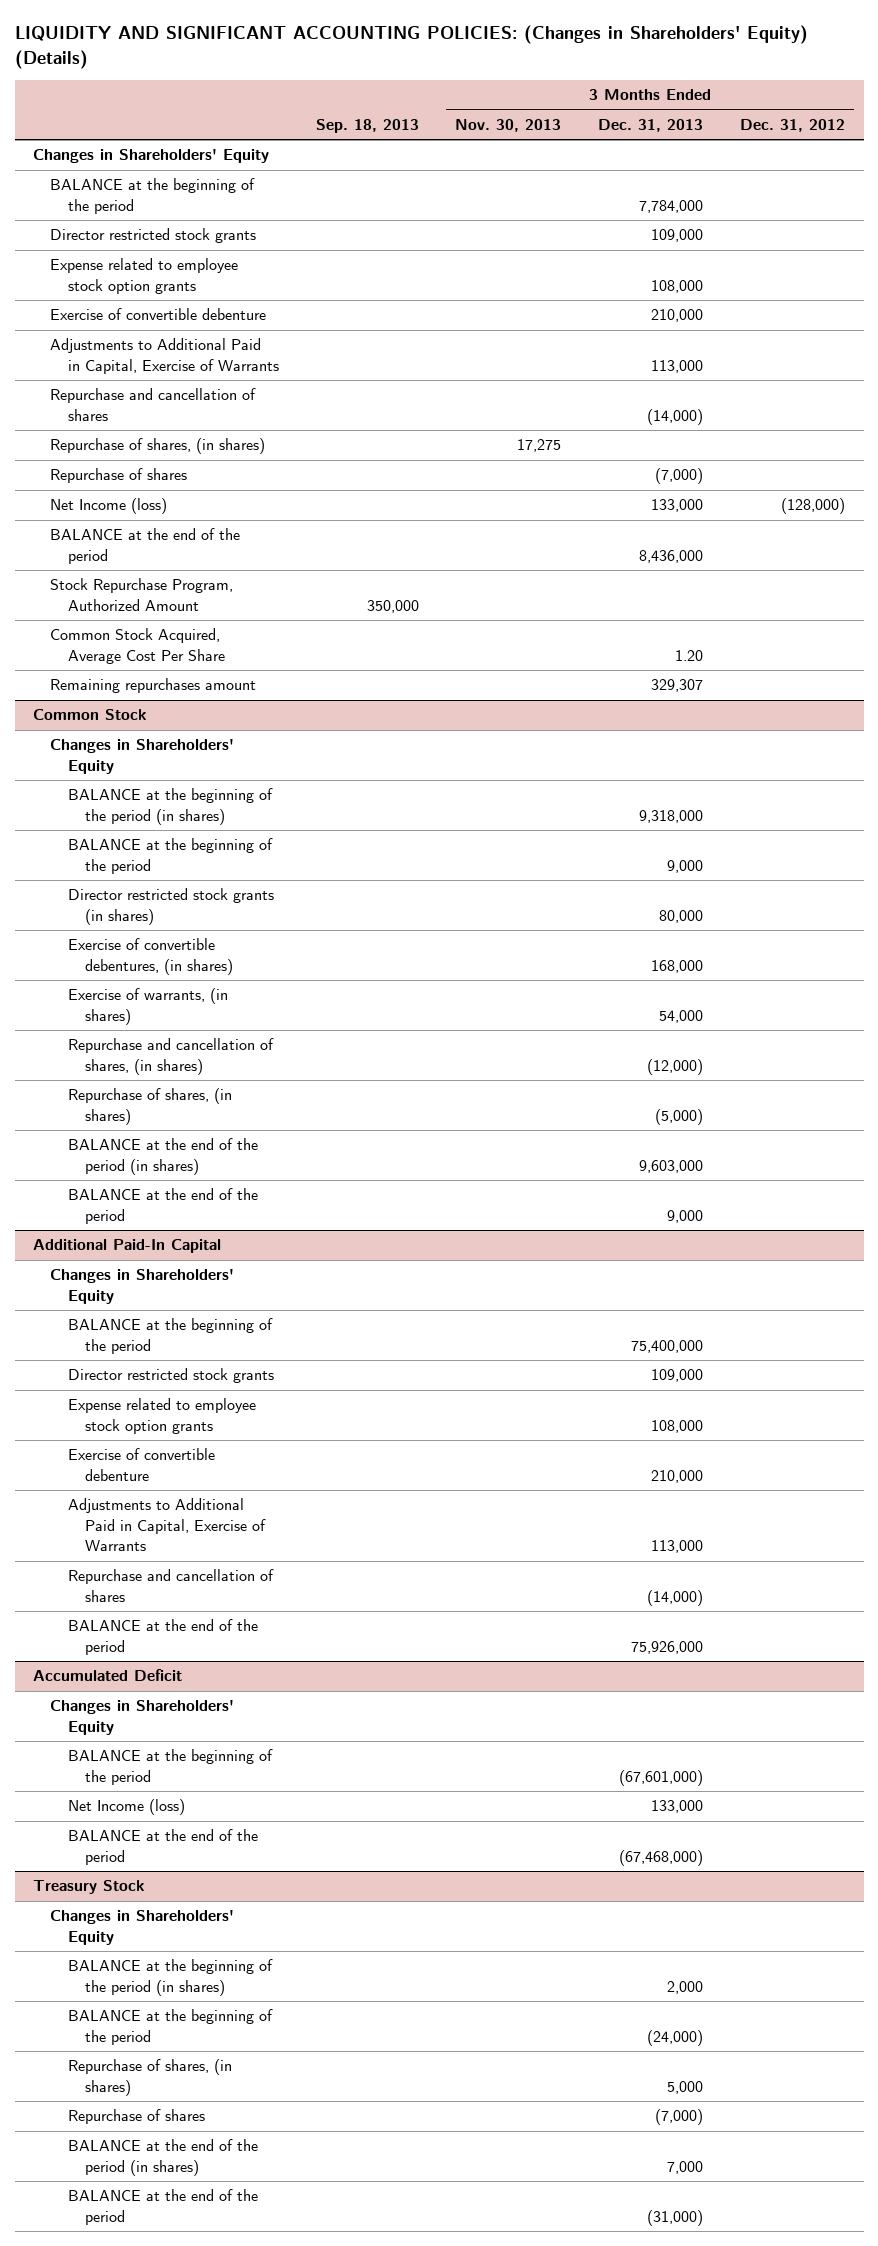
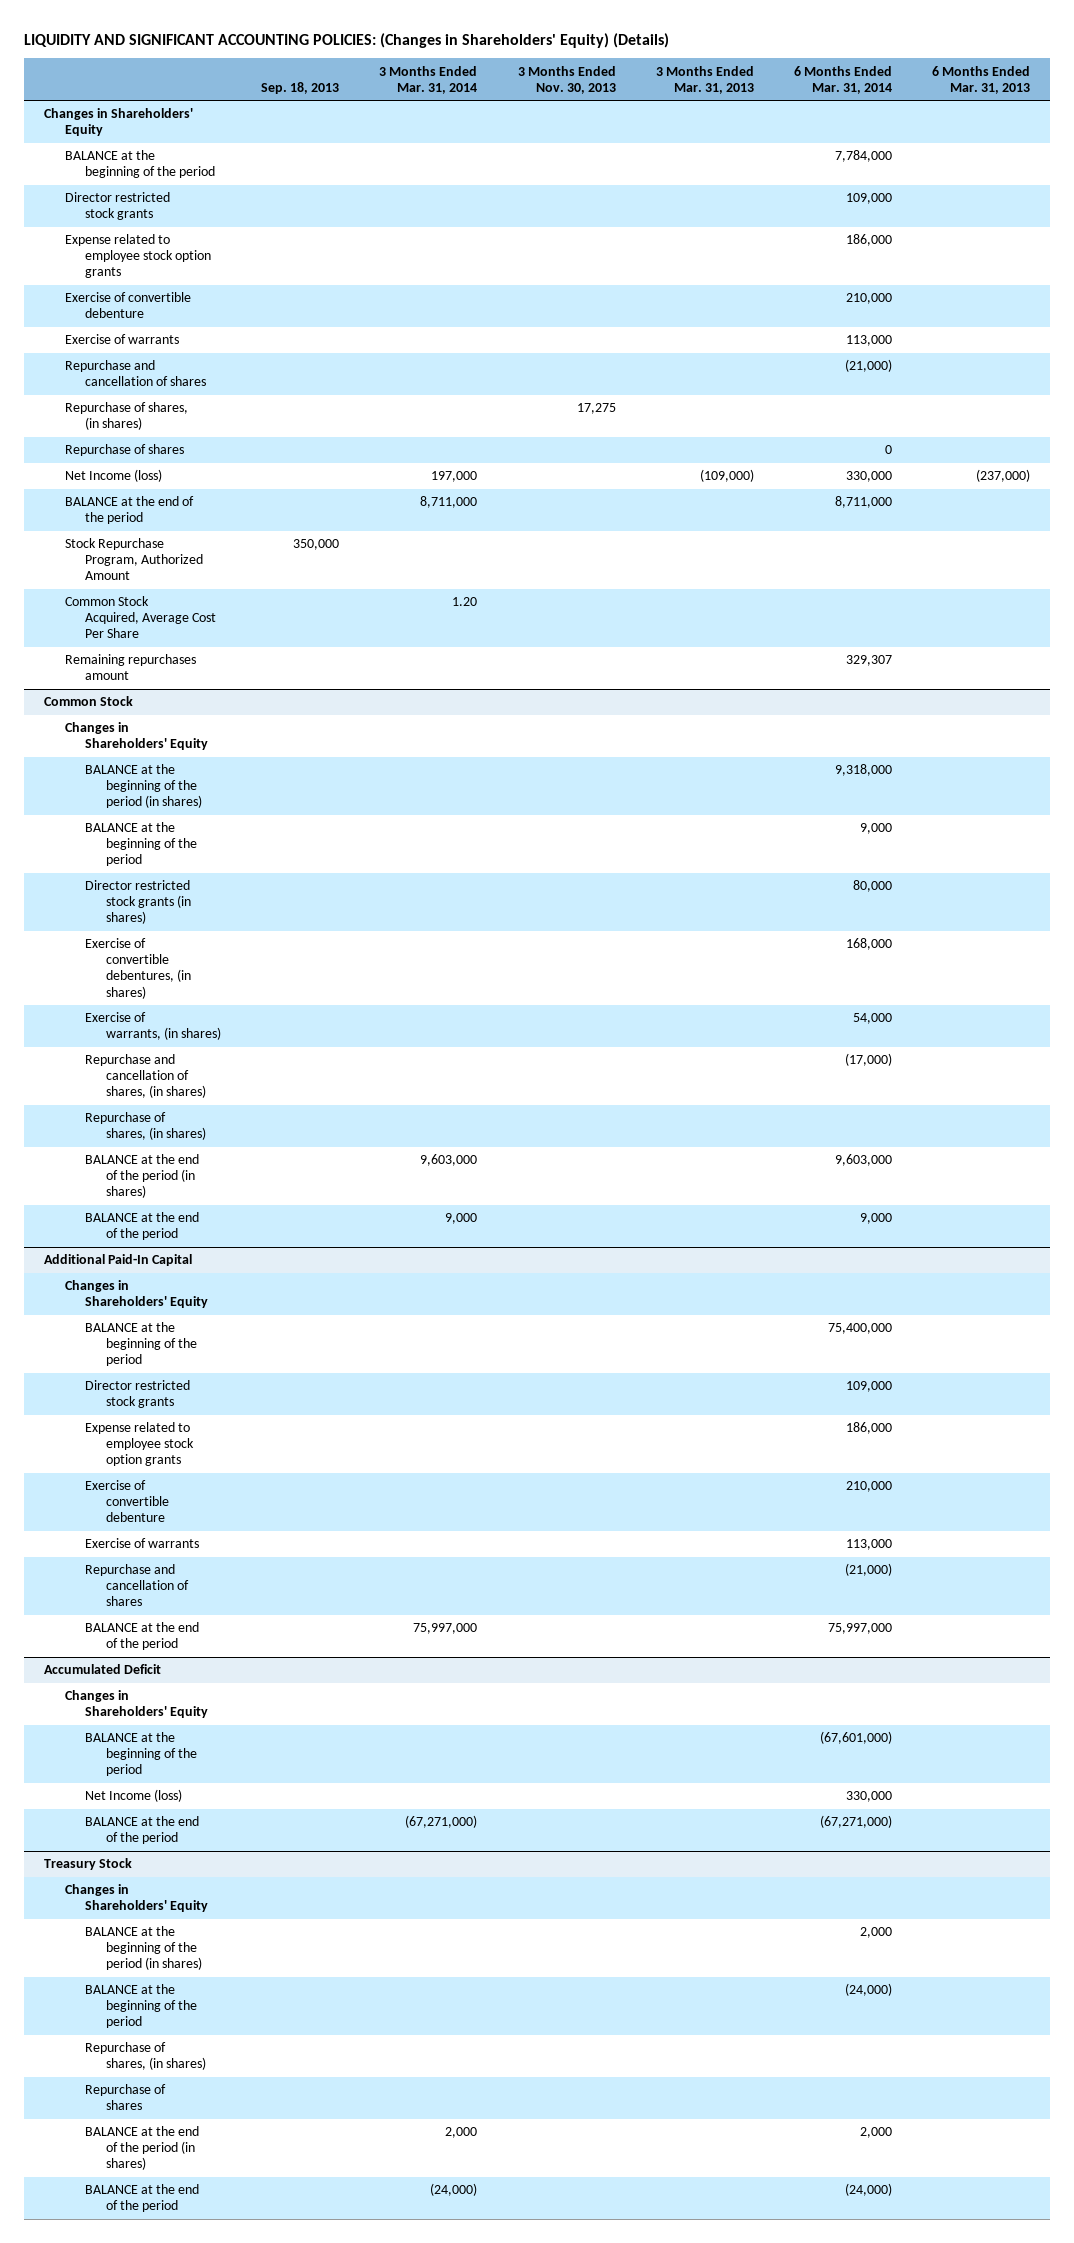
[598,118,704,132] Dec. 31, 2013 -> none
[740,118,846,132] Dec. 31, 2012 -> none
none -> [379,65,478,94] 3 Months Ended Mar. 31, 2014
none -> [655,65,754,94] 3 Months Ended Mar. 31, 2013
none -> [794,65,893,94] 6 Months Ended Mar. 31, 2014
none -> [932,65,1031,94] 6 Months Ended Mar. 31, 2013
[50,338,279,374] Adjustments to Additional Paid in Capital, Exercise of Warrants -> [64,334,179,345] Exercise of warrants
[67,1498,266,1552] Adjustments to Additional Paid in Capital, Exercise of Warrants -> [85,1538,200,1549] Exercise of warrants

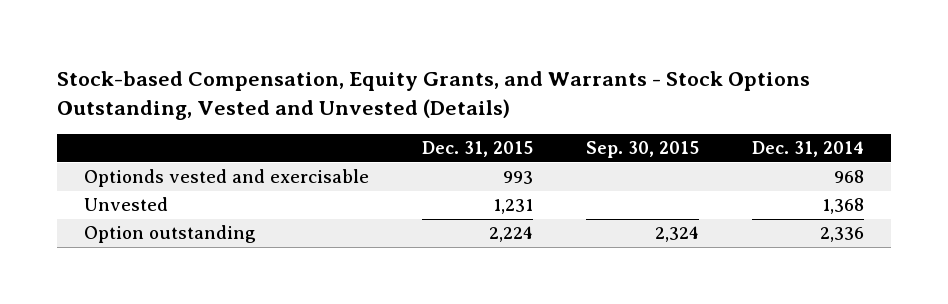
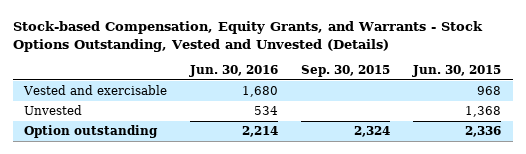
[421,141,533,158] Dec. 31, 2015 -> none
[751,141,864,158] Dec. 31, 2014 -> none
none -> [189,65,279,78] Jun. 30, 2016
none -> [412,65,502,78] Jun. 30, 2015
[83,169,369,188] Optionds vested and exercisable -> [23,85,168,96] Vested and exercisable

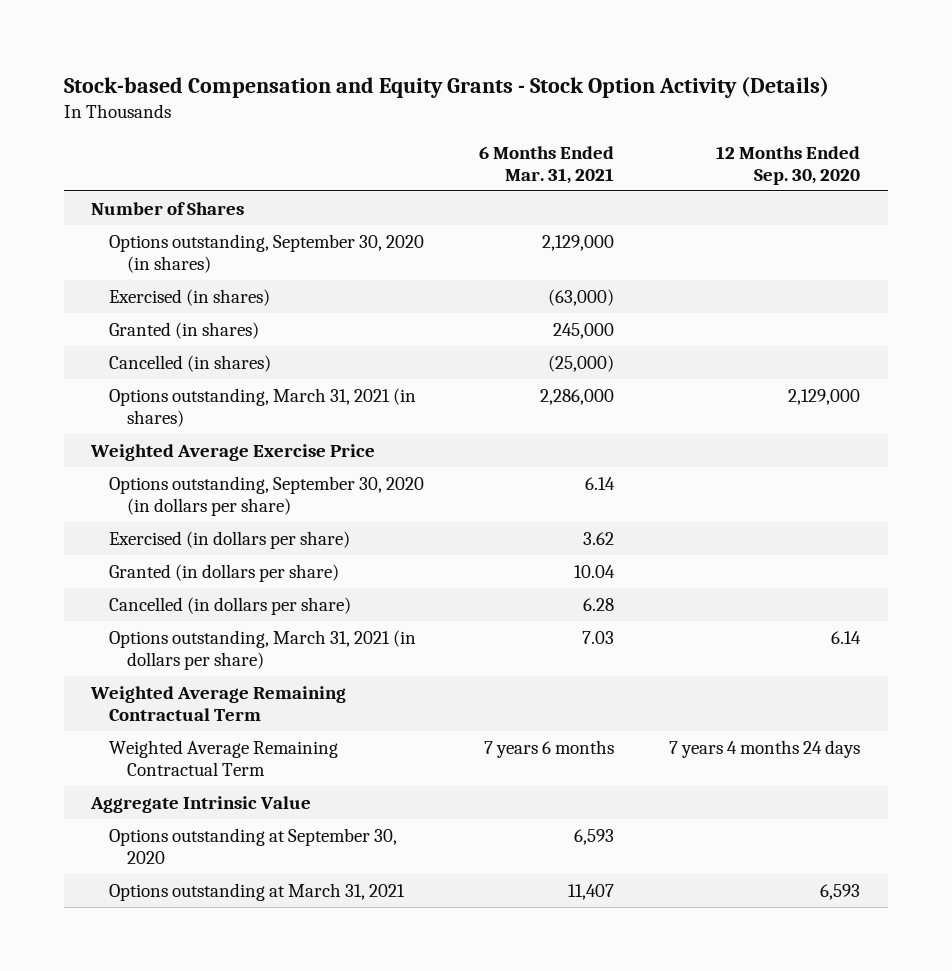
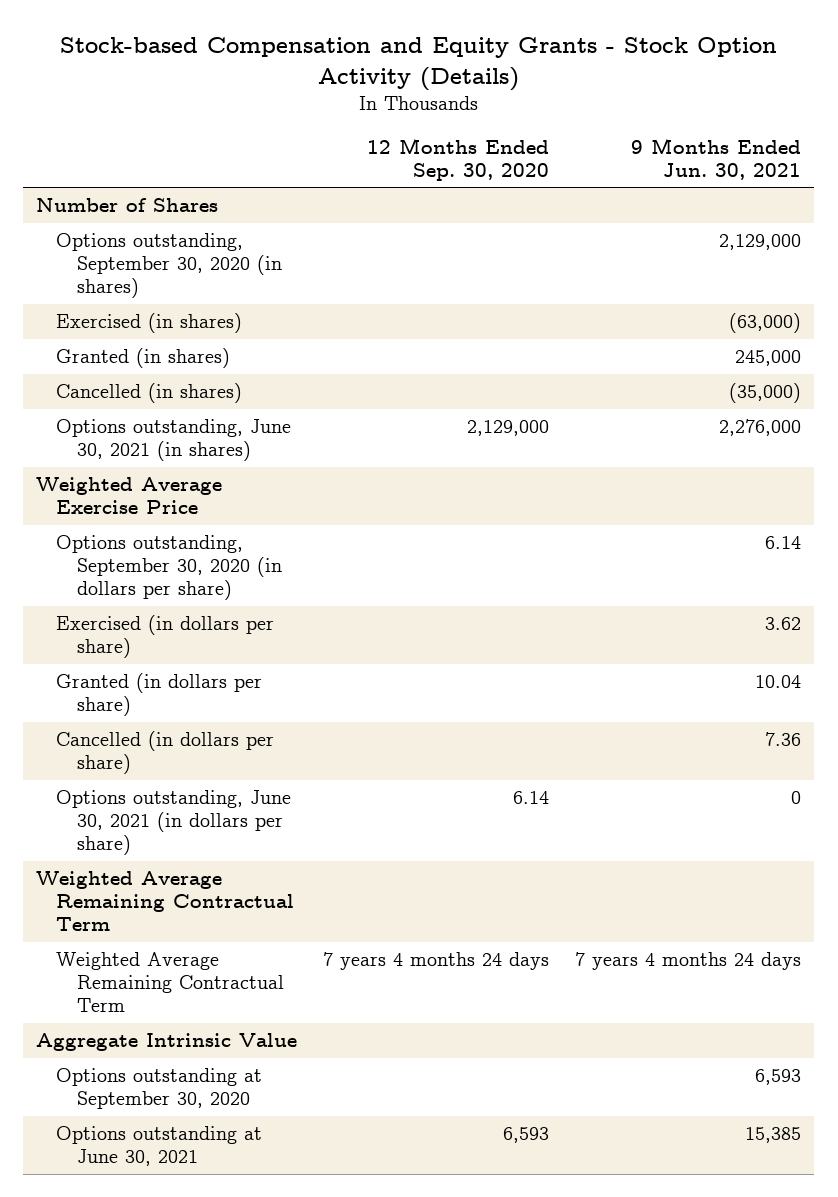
[479,146,615,184] 6 Months Ended Mar. 31, 2021 -> none
none -> [631,137,802,180] 9 Months Ended Jun. 30, 2021
[108,387,416,427] Options outstanding, March 31, 2021 (in shares) -> [56,419,292,462] Options outstanding, June 30, 2021 (in shares)
[108,629,416,670] Options outstanding, March 31, 2021 (in dollars per share) -> [56,790,292,856] Options outstanding, June 30, 2021 (in dollars per share)
[108,882,405,901] Options outstanding at March 31, 2021 -> [56,1126,263,1167] Options outstanding at June 30, 2021

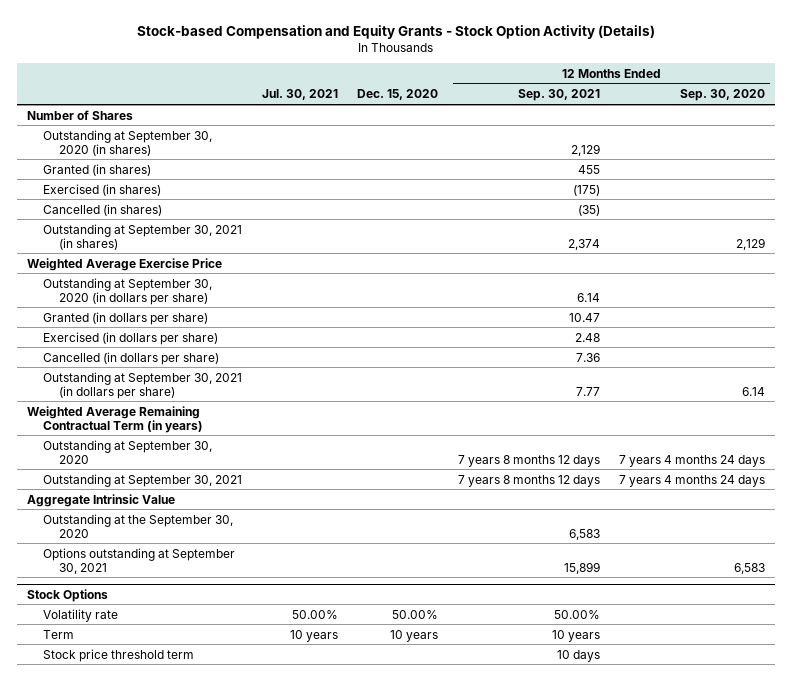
[631,137,802,180] 9 Months Ended Jun. 30, 2021 -> none
none -> [261,89,338,101] Jul. 30, 2021
none -> [357,89,439,101] Dec. 15, 2020
none -> [517,89,600,102] Sep. 30, 2021
[56,233,282,299] Options outstanding, September 30, 2020 (in shares) -> [43,129,213,156] Outstanding at September 30, 2020 (in shares)
[56,313,243,334] Exercised (in shares) -> [43,183,162,196] Exercised (in shares)
[56,419,292,462] Options outstanding, June 30, 2021 (in shares) -> [43,223,243,250] Outstanding at September 30, 2021 (in shares)
[467,420,550,437] 2,129,000 -> [736,237,766,250] 2,129
[56,535,282,601] Options outstanding, September 30, 2020 (in dollars per share) -> [43,277,213,305] Outstanding at September 30, 2020 (in dollars per share)
[56,615,275,659] Exercised (in dollars per share) -> [43,331,219,345] Exercised (in dollars per share)
[56,790,292,856] Options outstanding, June 30, 2021 (in dollars per share) -> [43,371,243,399] Outstanding at September 30, 2021 (in dollars per share)
[36,871,295,932] Weighted Average Remaining Contractual Term -> [27,405,204,433] Weighted Average Remaining Contractual Term (in years)
[56,952,284,1013] Weighted Average Remaining Contractual Term -> [43,439,213,464] Outstanding at September 30, 2020
none -> [43,473,243,487] Outstanding at September 30, 2021
[56,1068,263,1110] Options outstanding at September 30, 2020 -> [43,513,234,538] Outstanding at the September 30, 2020
[56,1126,263,1167] Options outstanding at June 30, 2021 -> [43,547,236,574] Options outstanding at September 30, 2021
[503,1127,550,1144] 6,593 -> [734,562,766,574] 6,583
none -> [27,588,109,602] Stock Options
none -> [43,608,119,622] Volatility rate
none -> [43,629,75,639] Term
none -> [43,648,195,662] Stock price threshold term

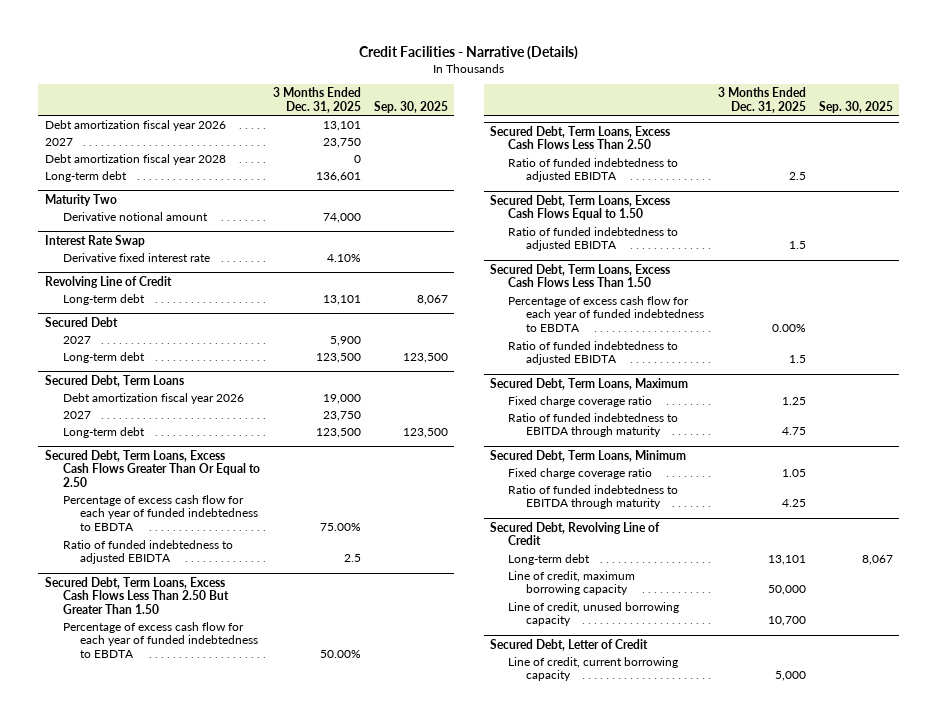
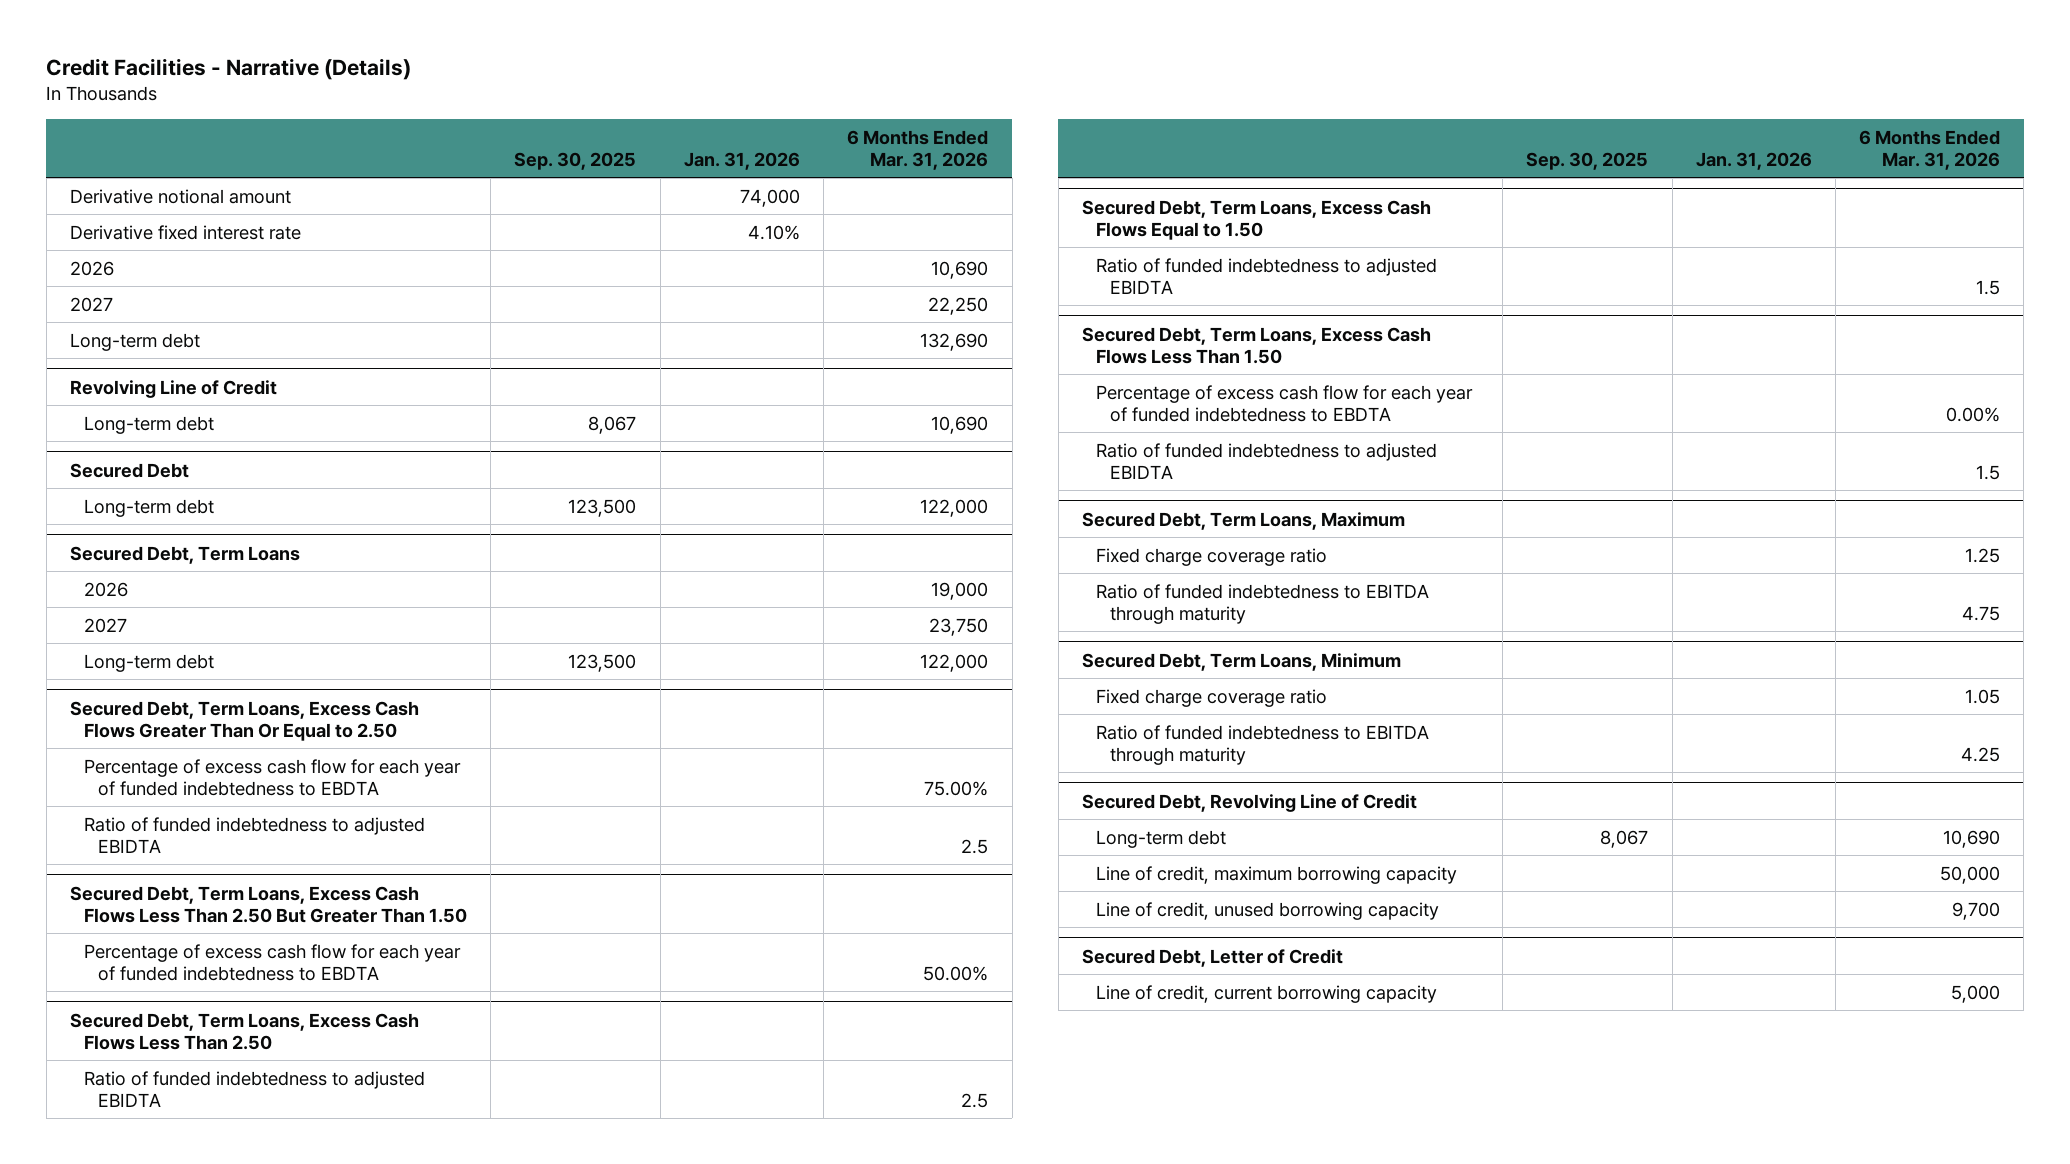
[272,87,361,113] 3 Months Ended Dec. 31, 2025 -> none
none -> [683,151,800,170] Jan. 31, 2026
none -> [847,129,989,170] 6 Months Ended Mar. 31, 2026
none -> [70,188,292,204] Derivative notional amount
none -> [70,224,302,240] Derivative fixed interest rate
[44,119,226,131] Debt amortization fiscal year 2026 -> [70,260,115,276] 2026
[44,153,226,165] Debt amortization fiscal year 2028 -> none
[44,193,117,206] Maturity Two -> none
[62,211,208,221] Derivative notional amount -> none
[44,234,145,247] Interest Rate Swap -> none
[62,252,210,262] Derivative fixed interest rate -> none
[62,335,91,344] 2027 -> none
[62,392,244,404] Debt amortization fiscal year 2026 -> [83,581,128,597] 2026

